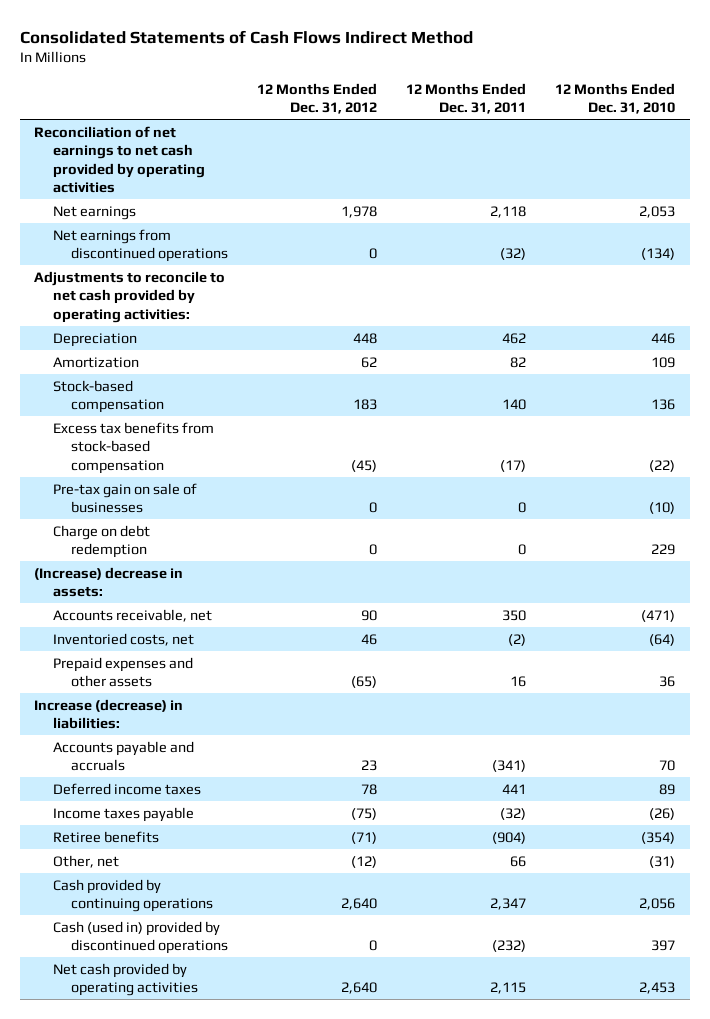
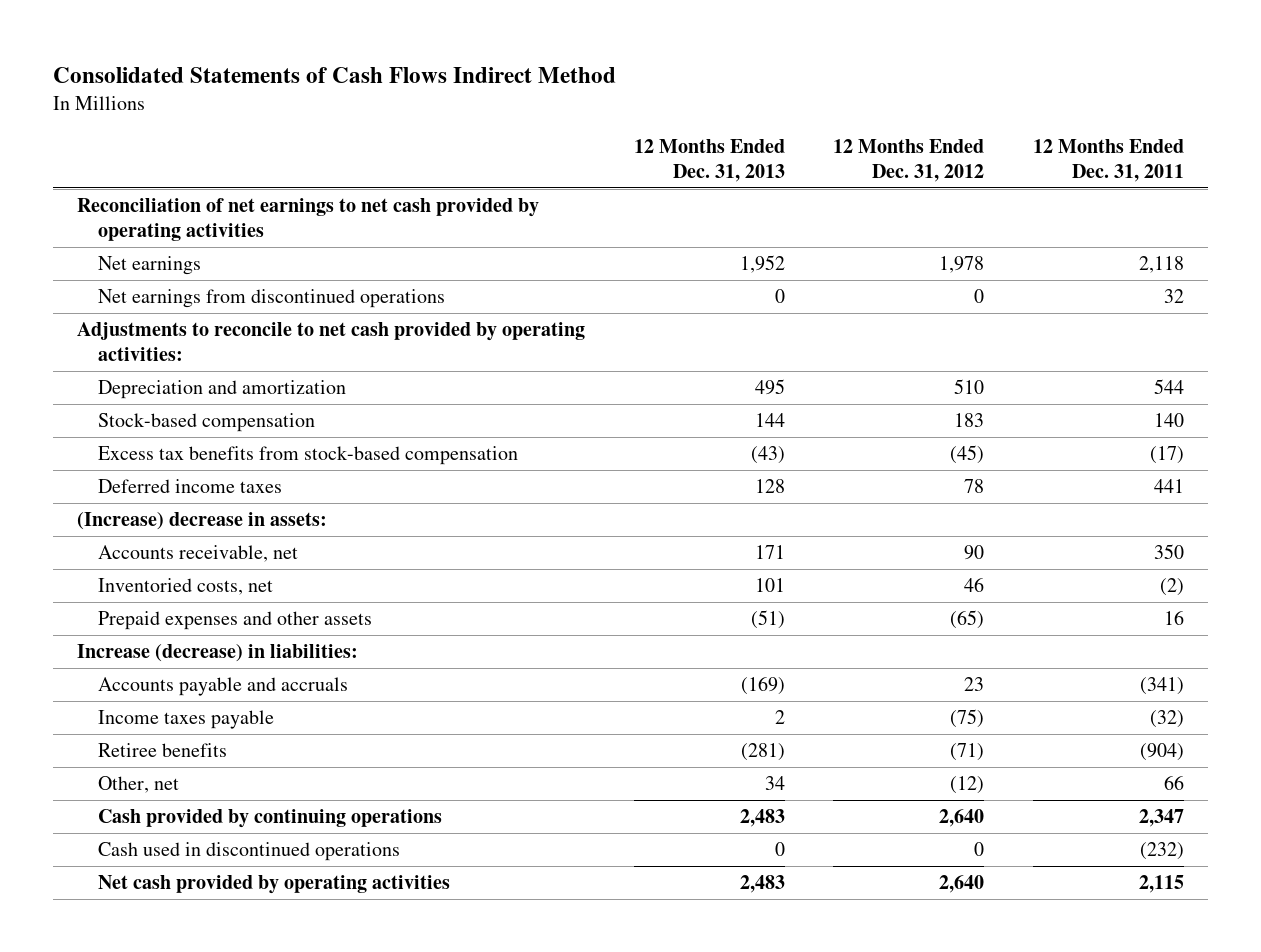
[555,82,676,115] 12 Months Ended Dec. 31, 2010 -> none
none -> [633,139,785,182] 12 Months Ended Dec. 31, 2013
[500,248,527,261] (32) -> [1163,289,1184,304] 32
[52,332,137,347] Depreciation -> none
[52,356,139,368] Amortization -> none
none -> [98,380,347,400] Depreciation and amortization
[52,482,197,514] Pre-tax gain on sale of businesses -> none
[52,524,150,559] Charge on debt redemption -> none
[52,782,201,795] Deferred income taxes -> [98,479,283,494] Deferred income taxes
[52,920,228,955] Cash (used in) provided by discontinued operations -> [98,842,401,862] Cash used in discontinued operations

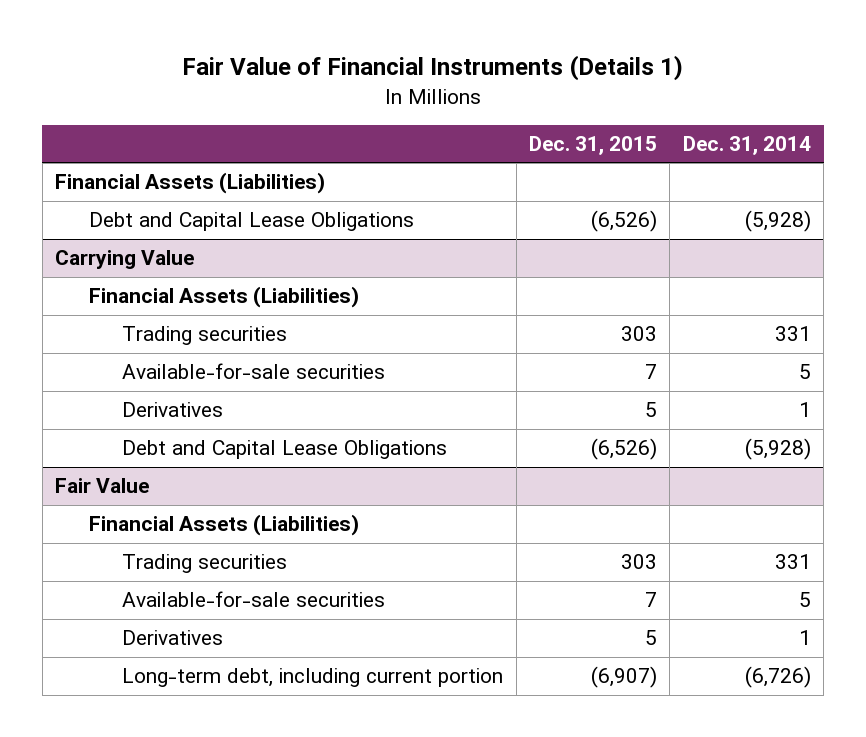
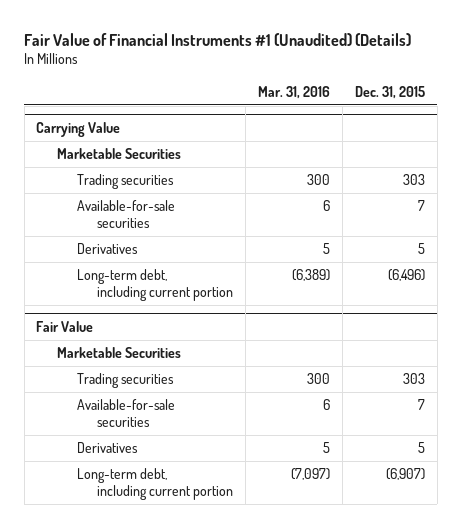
[182,55,684,82] Fair Value of Financial Instruments (Details 1) -> [24,32,412,46] Fair Value of Financial Instruments #1 (Unaudited) (Details)
[682,135,811,155] Dec. 31, 2014 -> none
none -> [258,85,331,99] Mar. 31, 2016
[55,172,326,195] Financial Assets (Liabilities) -> none
[88,212,414,232] Debt and Capital Lease Obligations -> none
[88,286,359,309] Financial Assets (Liabilities) -> none
none -> [56,148,181,160] Marketable Securities
[122,440,448,460] Debt and Capital Lease Obligations -> none
none -> [76,269,234,301] Long-term debt, including current portion
[88,514,359,537] Financial Assets (Liabilities) -> none
none -> [56,347,181,359] Marketable Securities

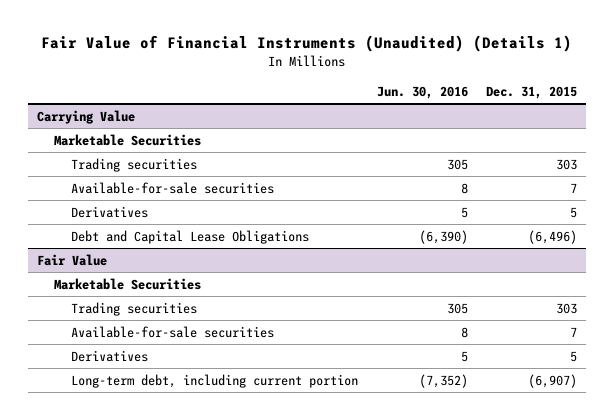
[24,32,412,46] Fair Value of Financial Instruments #1 (Unaudited) (Details) -> [41,35,573,53] Fair Value of Financial Instruments (Unaudited) (Details 1)
[258,85,331,99] Mar. 31, 2016 -> none
none -> [376,85,468,99] Jun. 30, 2016
[76,269,234,301] Long-term debt, including current portion -> [71,229,310,244] Debt and Capital Lease Obligations

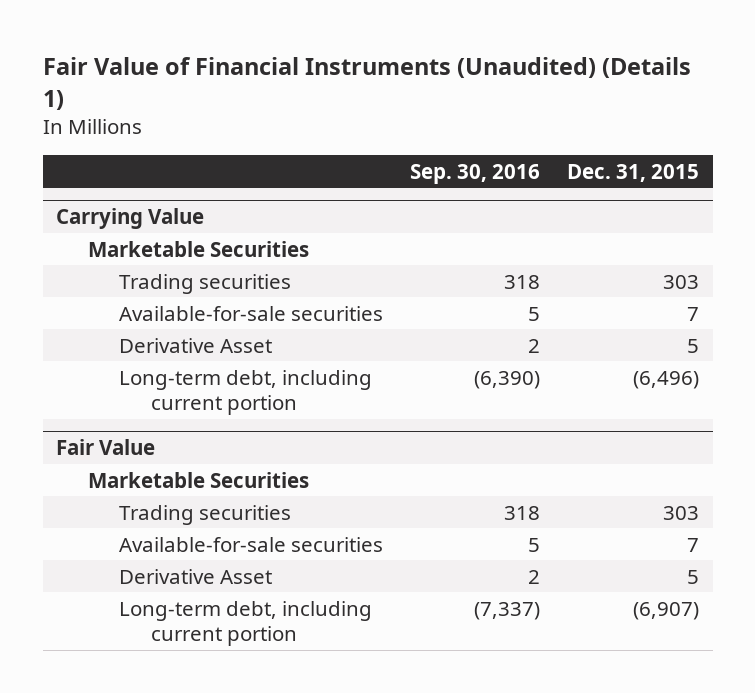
[376,85,468,99] Jun. 30, 2016 -> none
none -> [410,163,541,184] Sep. 30, 2016
[71,205,149,218] Derivatives -> none
none -> [119,337,273,353] Derivative Asset
[71,229,310,244] Debt and Capital Lease Obligations -> [119,369,373,416] Long-term debt, including current portion
[71,349,149,362] Derivatives -> none
none -> [119,568,273,584] Derivative Asset

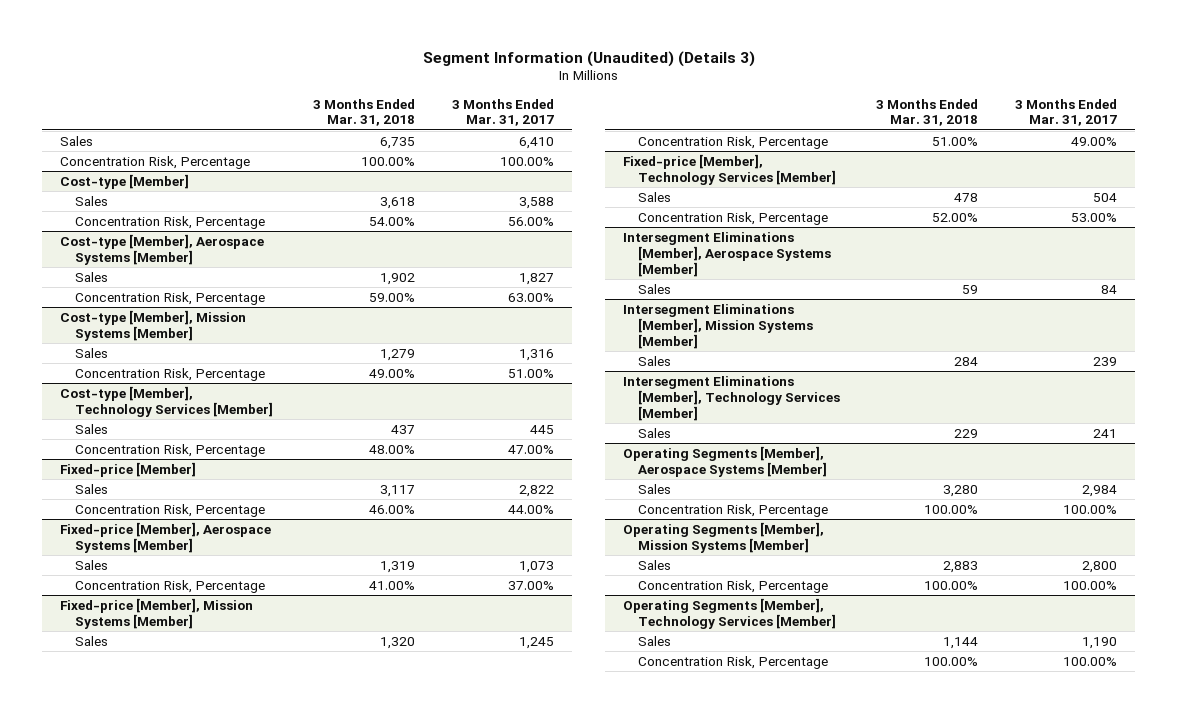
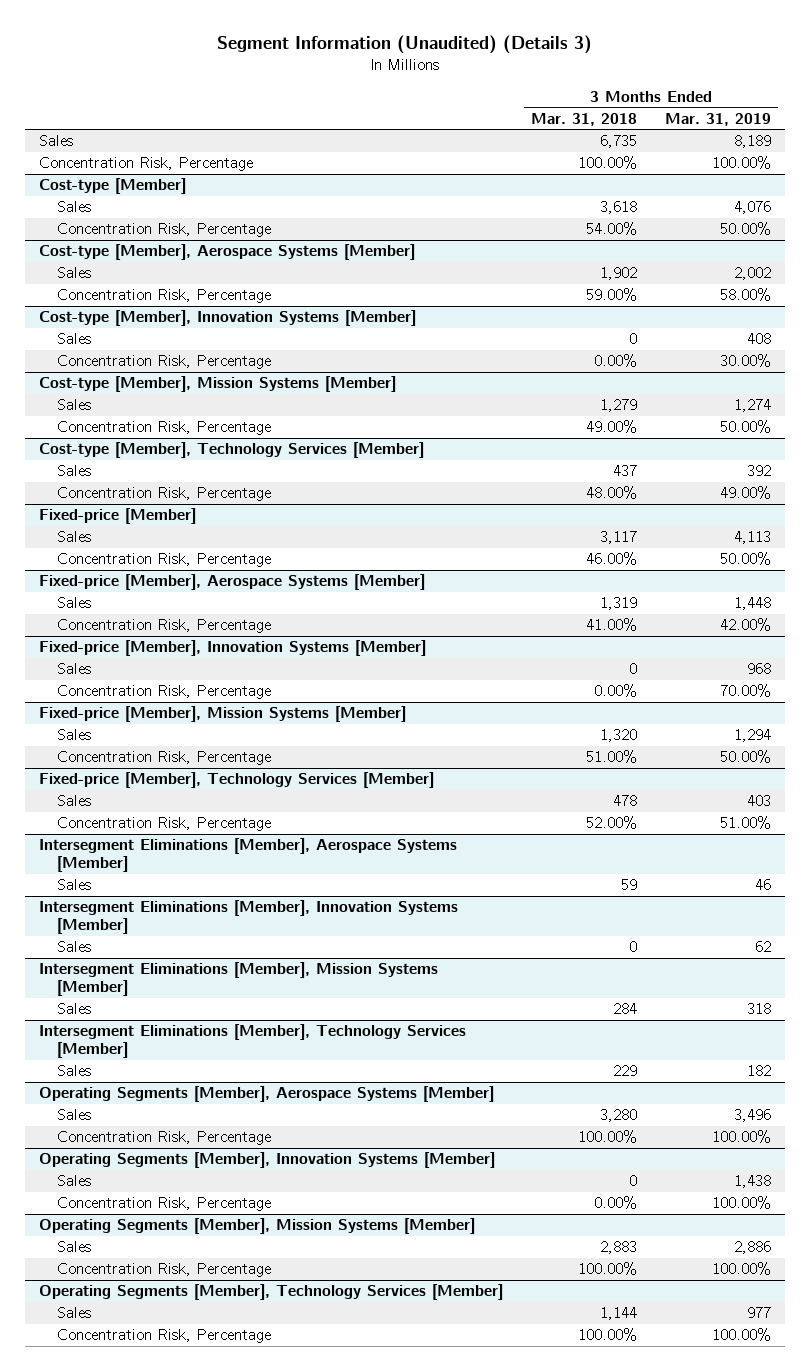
[451,98,554,127] 3 Months Ended Mar. 31, 2017 -> none
none -> [664,112,771,126] Mar. 31, 2019
none -> [38,310,416,327] Cost-type [Member], Innovation Systems [Member]
none -> [57,333,92,345] Sales
none -> [57,355,272,370] Concentration Risk, Percentage
none -> [38,640,426,657] Fixed-price [Member], Innovation Systems [Member]
none -> [57,663,92,675] Sales
none -> [57,685,272,700] Concentration Risk, Percentage
none -> [38,900,458,935] Intersegment Eliminations [Member], Innovation Systems [Member]
none -> [57,941,92,953] Sales
none -> [38,1152,495,1169] Operating Segments [Member], Innovation Systems [Member]
none -> [57,1175,92,1187] Sales
none -> [57,1197,272,1212] Concentration Risk, Percentage

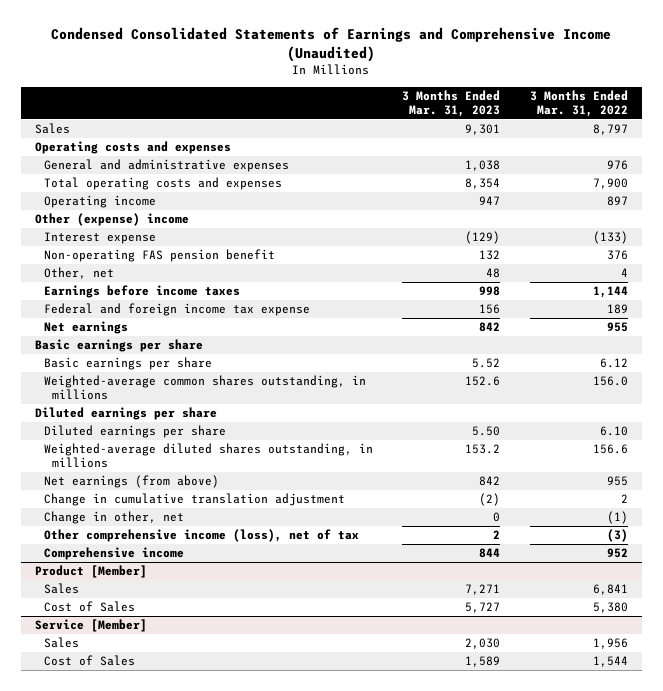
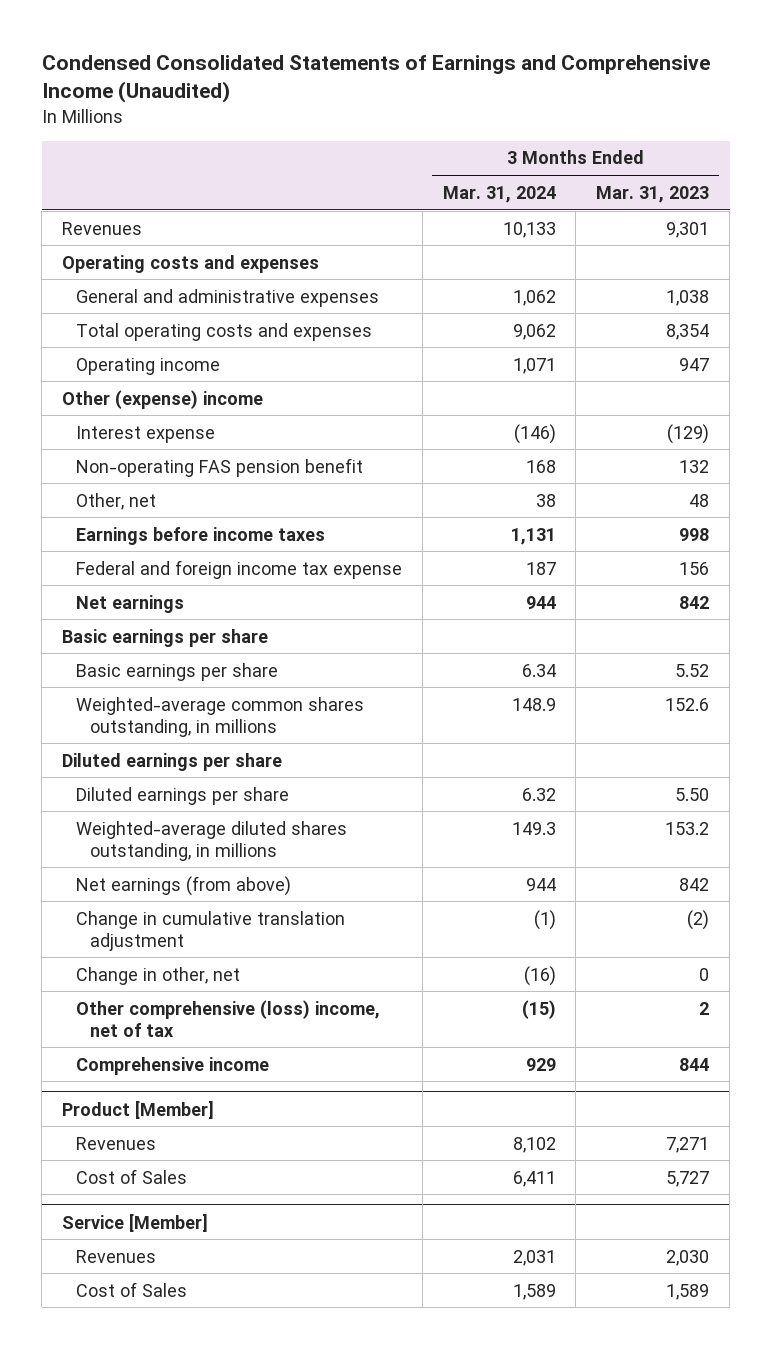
[529,89,628,118] 3 Months Ended Mar. 31, 2022 -> none
none -> [442,185,556,203] Mar. 31, 2024
[35,123,71,135] Sales -> [61,221,142,235] Revenues
[43,529,359,543] Other comprehensive income (loss), net of tax -> [76,999,381,1037] Other comprehensive (loss) income, net of tax
[43,583,79,595] Sales -> [76,1136,157,1150] Revenues
[43,637,79,649] Sales -> [76,1249,157,1263] Revenues

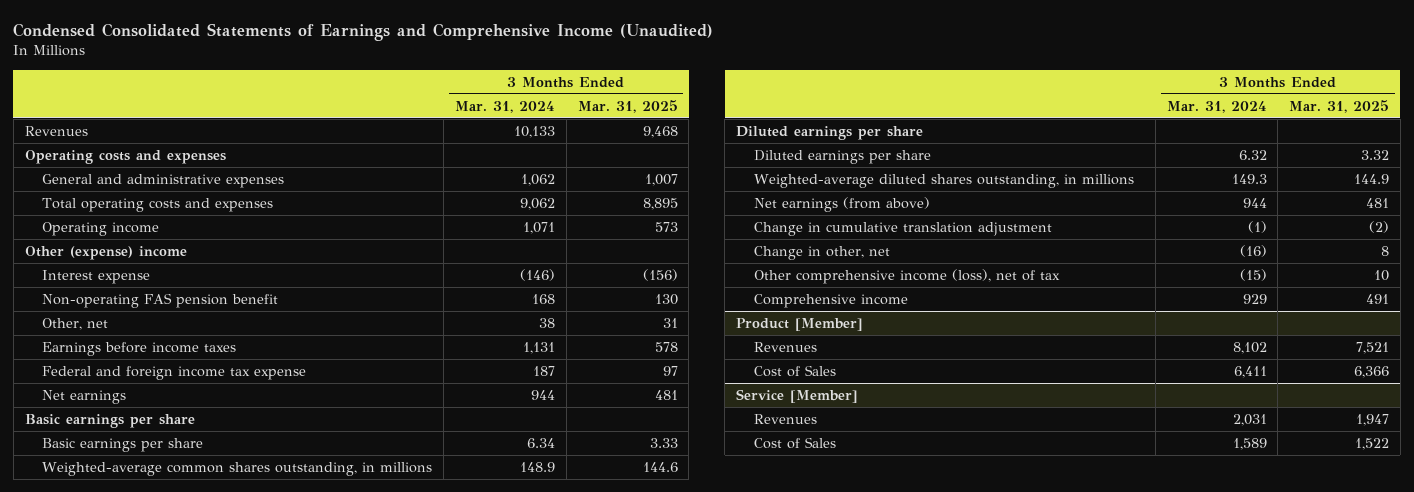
[596,185,710,203] Mar. 31, 2023 -> none
none -> [577,99,678,113] Mar. 31, 2025
[76,999,381,1037] Other comprehensive (loss) income, net of tax -> [754,269,1061,285] Other comprehensive income (loss), net of tax

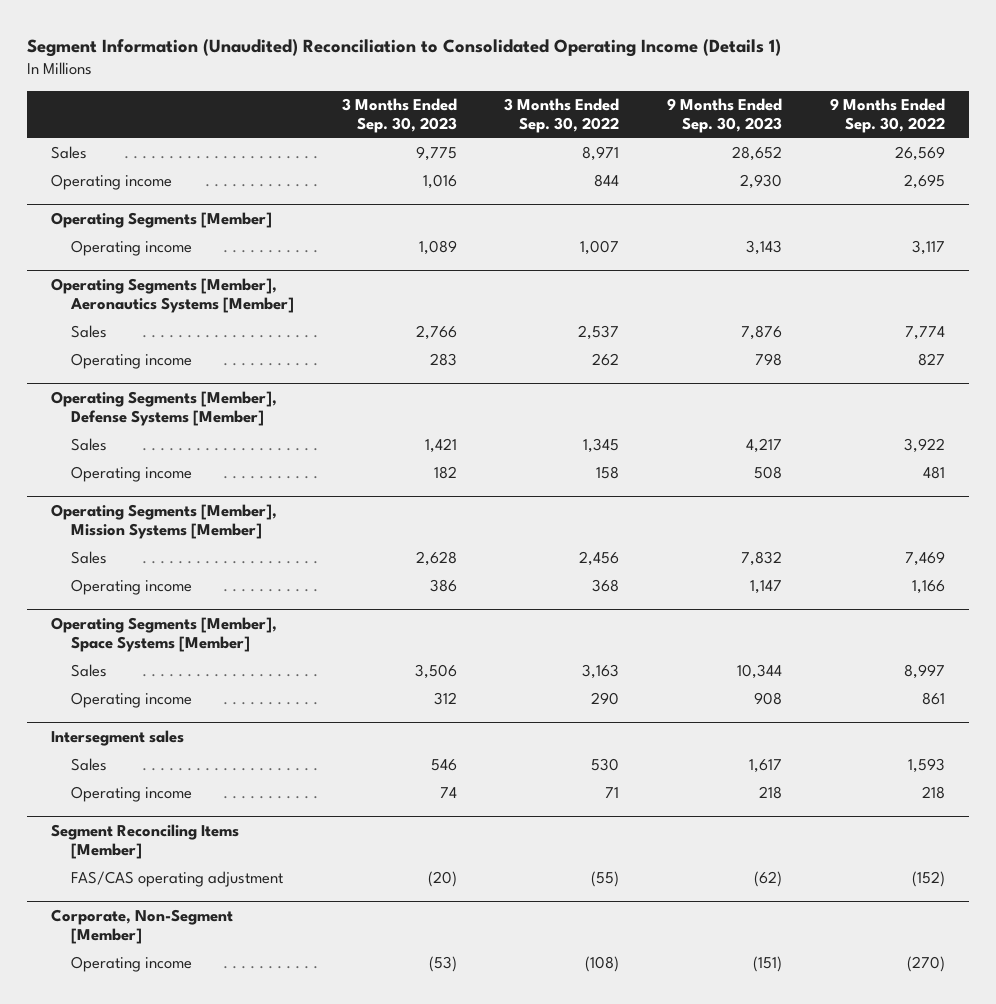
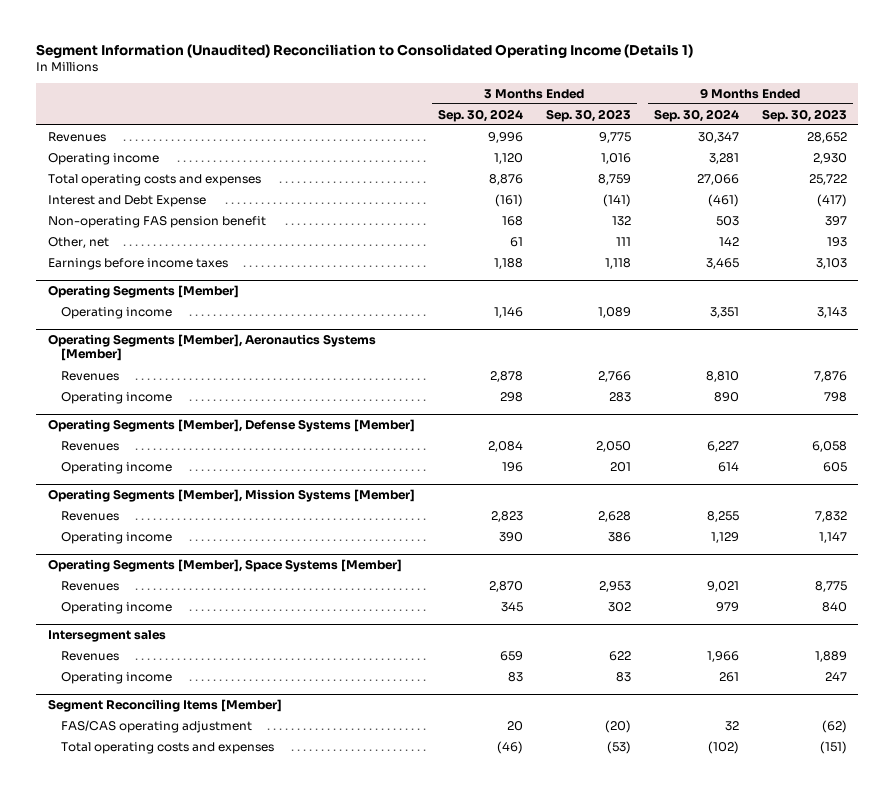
[504,97,620,134] 3 Months Ended Sep. 30, 2022 -> none
[829,97,945,134] 9 Months Ended Sep. 30, 2022 -> none
none -> [437,108,523,122] Sep. 30, 2024
none -> [653,108,739,122] Sep. 30, 2024
[50,146,87,160] Sales -> [47,131,106,142] Revenues
none -> [47,173,261,186] Total operating costs and expenses
none -> [47,194,206,207] Interest and Debt Expense
none -> [47,215,266,228] Non-operating FAS pension benefit
none -> [47,236,109,248] Other, net
none -> [47,257,228,270] Earnings before income taxes
[70,325,107,339] Sales -> [60,370,119,381] Revenues
[70,438,107,452] Sales -> none
none -> [60,440,119,451] Revenues
[433,466,457,480] 182 -> [609,461,631,472] 201
[754,466,783,480] 508 -> [822,461,847,472] 605
[70,551,107,565] Sales -> [60,510,119,521] Revenues
[70,664,107,678] Sales -> none
none -> [60,580,119,591] Revenues
[433,692,457,706] 312 -> [607,601,631,612] 302
[754,692,783,706] 908 -> [821,601,847,612] 840
[70,758,107,772] Sales -> none
none -> [60,650,119,661] Revenues
[439,787,457,799] 74 -> [615,671,631,682] 83
[759,786,783,800] 218 -> [824,671,847,681] 247
[50,909,233,945] Corporate, Non-Segment [Member] -> none
[70,956,192,973] Operating income -> [60,741,274,754] Total operating costs and expenses

